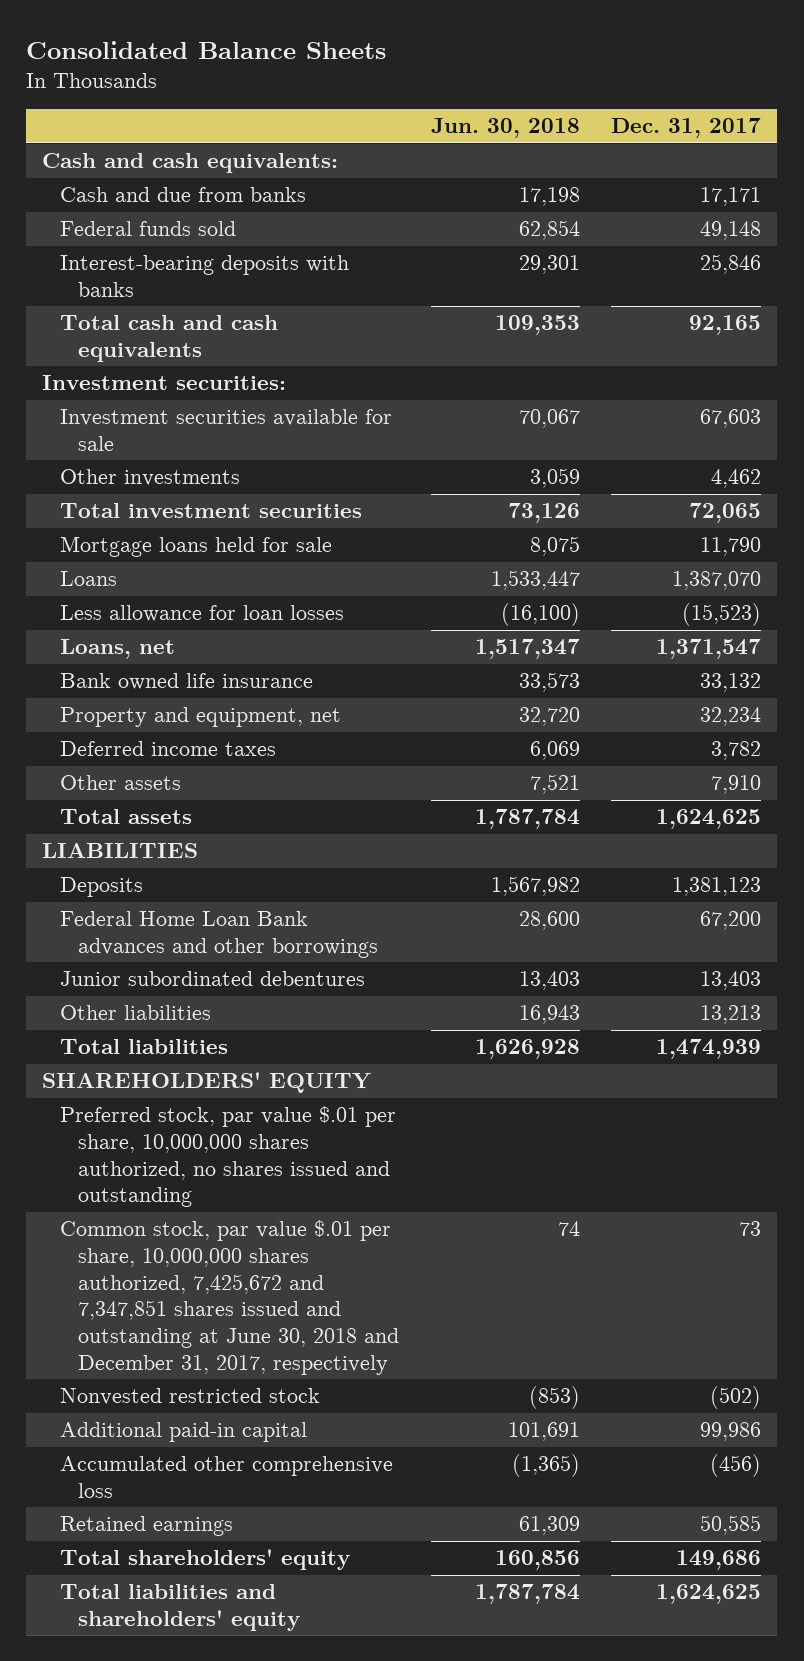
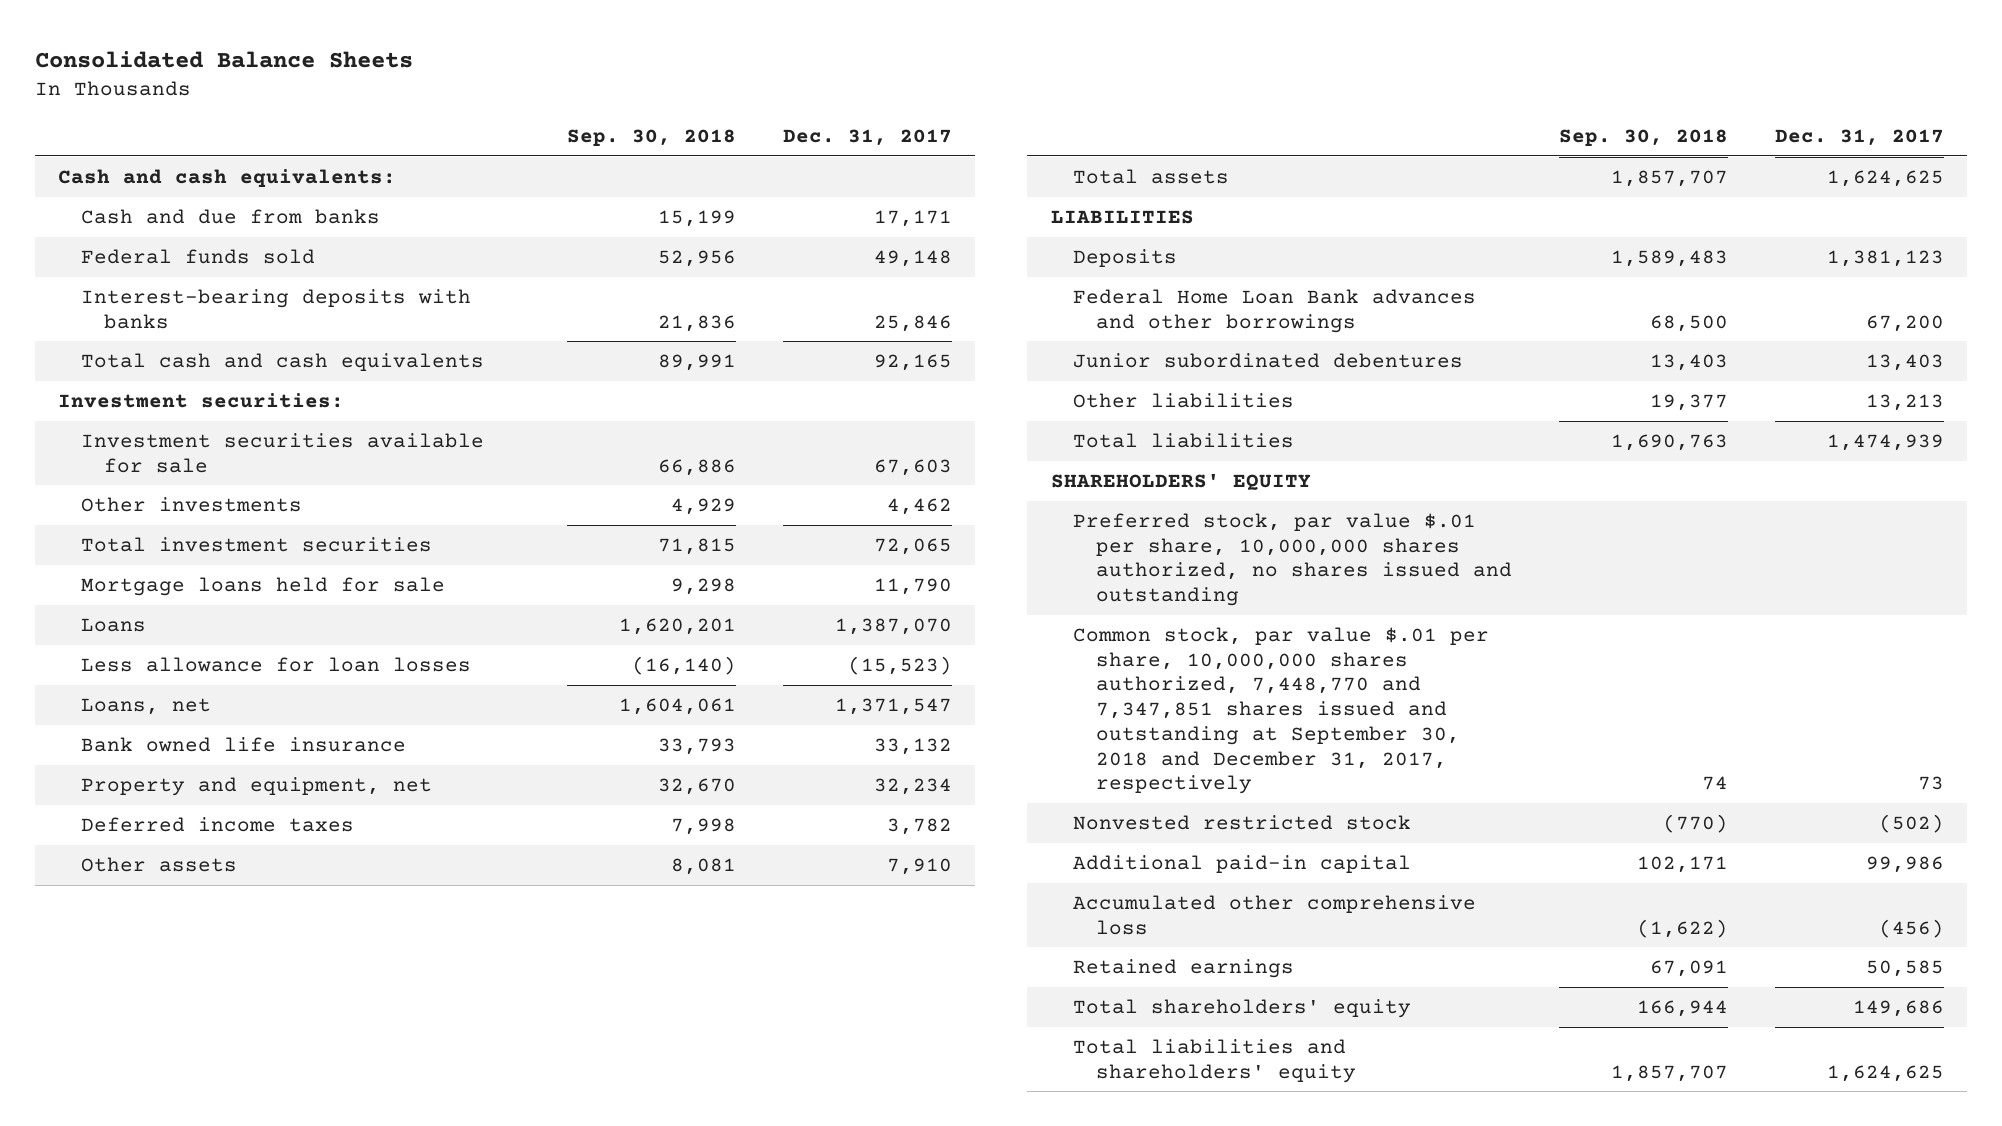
[430,118,580,139] Jun. 30, 2018 -> none
none -> [566,128,736,146] Sep. 30, 2018
[60,1220,400,1375] Common stock, par value $.01 per share, 10,000,000 shares authorized, 7,425,672 and 7,347,851 shares issued and outstanding at June 30, 2018 and December 31, 2017, respectively -> [1073,626,1490,795] Common stock, par value $.01 per share, 10,000,000 shares authorized, 7,448,770 and 7,347,851 shares issued and outstanding at September 30, 2018 and December 31, 2017, respectively

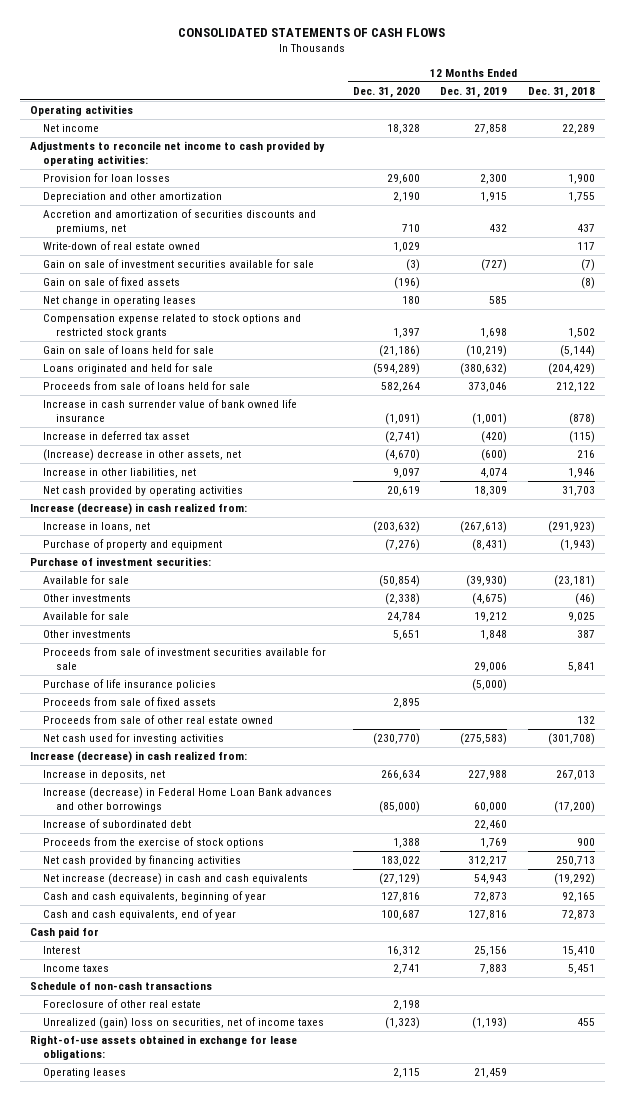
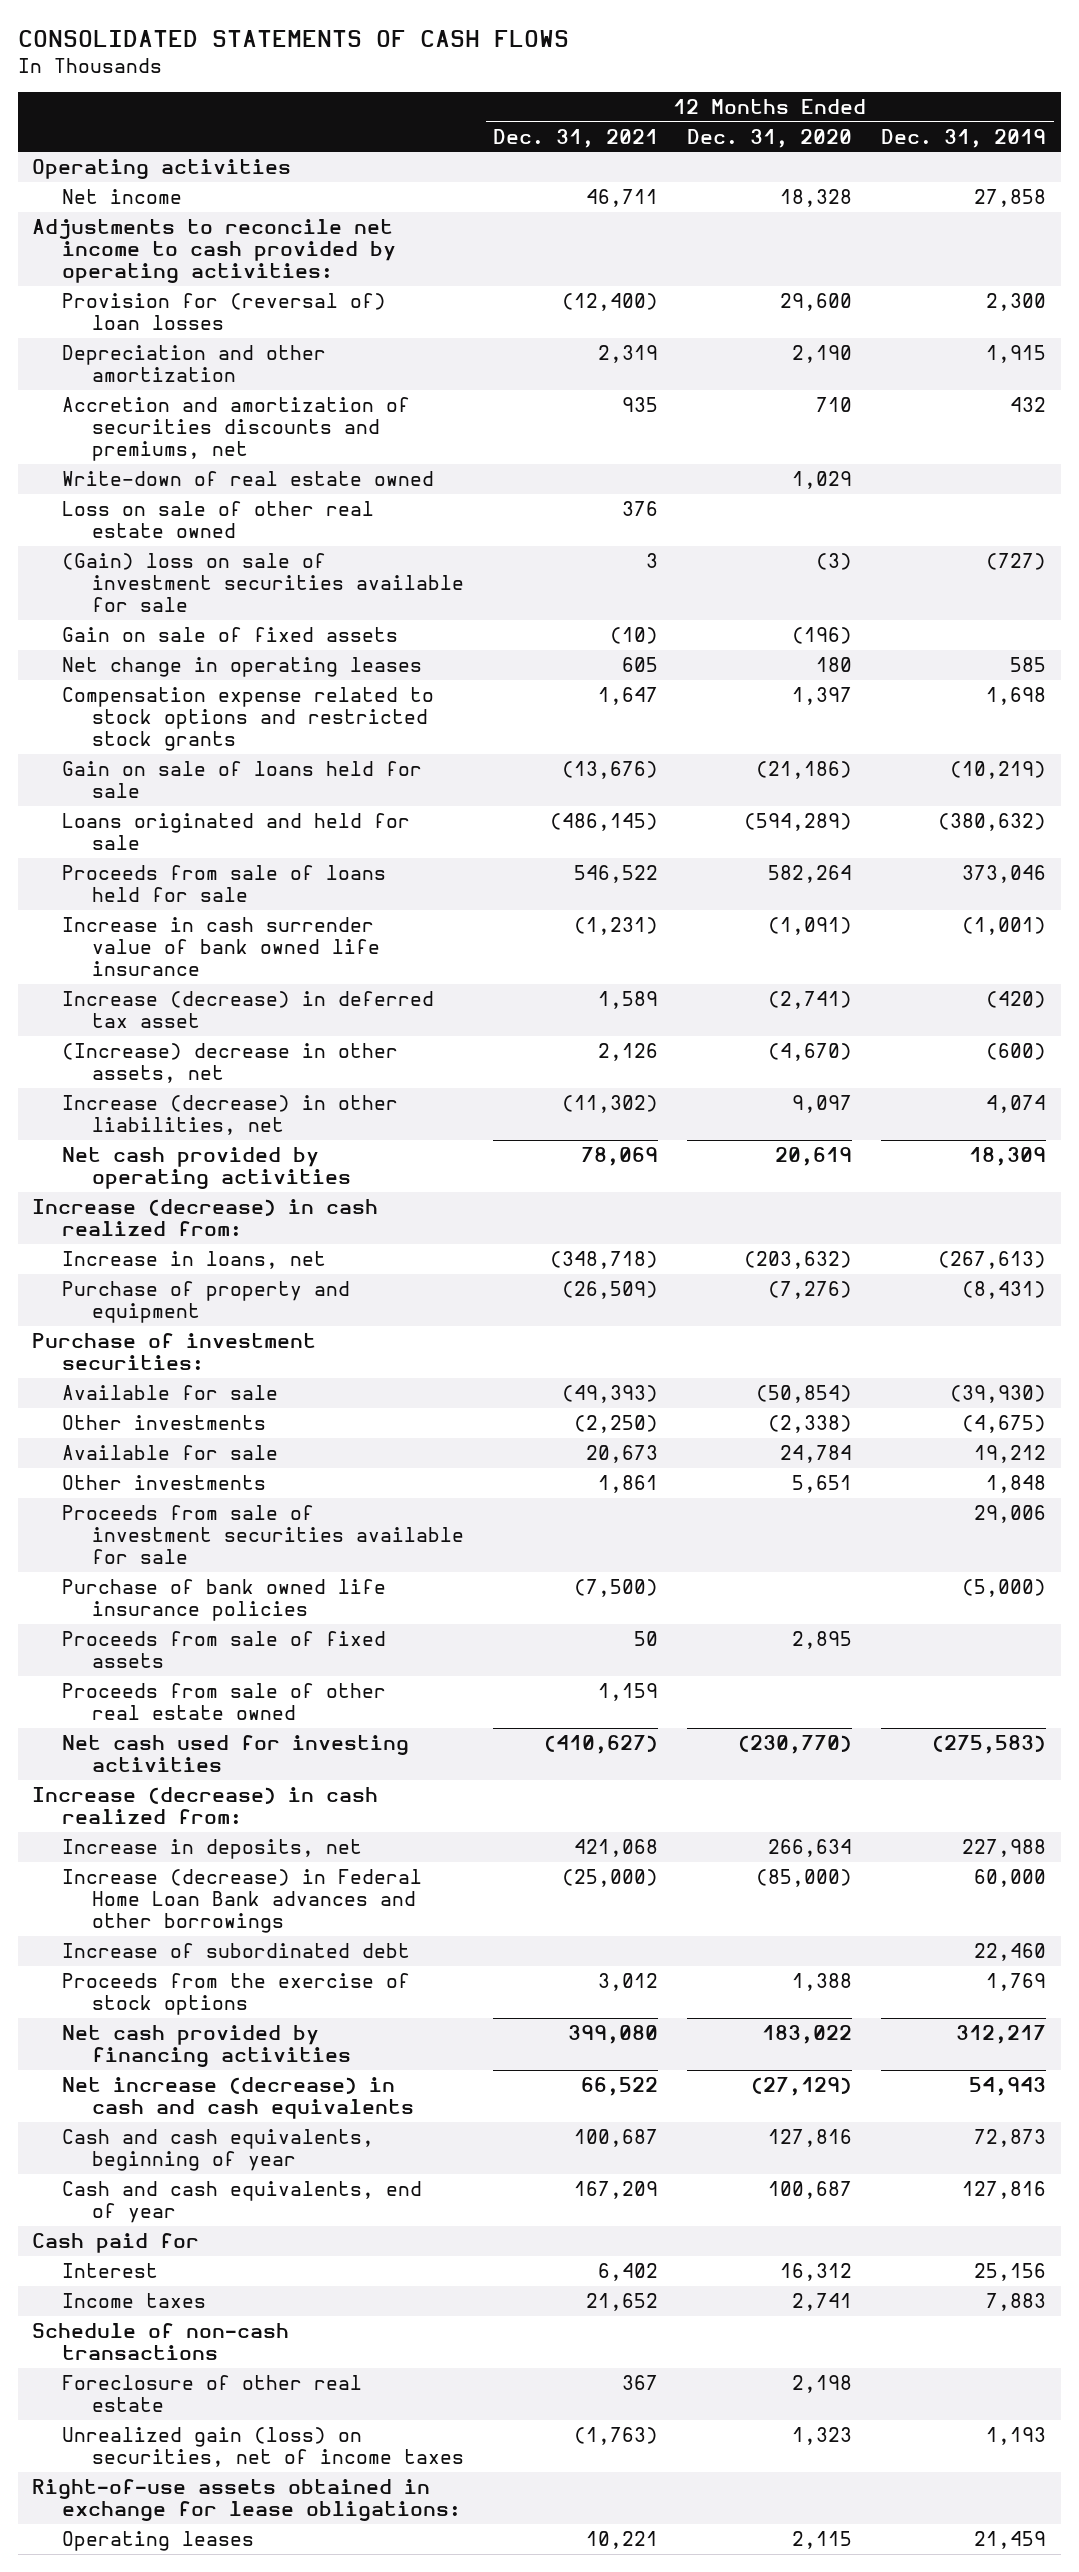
[527,86,595,98] Dec. 31, 2018 -> none
none -> [493,128,659,148] Dec. 31, 2021
[43,172,171,182] Provision for loan losses -> [62,293,387,331] Provision for (reversal of) loan losses
none -> [62,501,375,539] Loss on sale of other real estate owned
[43,258,315,268] Gain on sale of investment securities available for sale -> [62,553,465,612] (Gain) loss on sale of investment securities available for sale
[43,430,190,440] Increase in deferred tax asset -> [62,991,435,1029] Increase (decrease) in deferred tax asset
[43,467,197,478] Increase in other liabilities, net -> [62,1095,399,1136] Increase (decrease) in other liabilities, net
[43,678,217,690] Purchase of life insurance policies -> [62,1579,387,1622] Purchase of bank owned life insurance policies
[43,1016,325,1029] Unrealized (gain) loss on securities, net of income taxes -> [62,2427,465,2468] Unrealized gain (loss) on securities, net of income taxes
[384,1016,420,1029] (1,323) -> [792,2427,853,2446] 1,323
[472,1016,508,1029] (1,193) -> [986,2427,1047,2446] 1,193

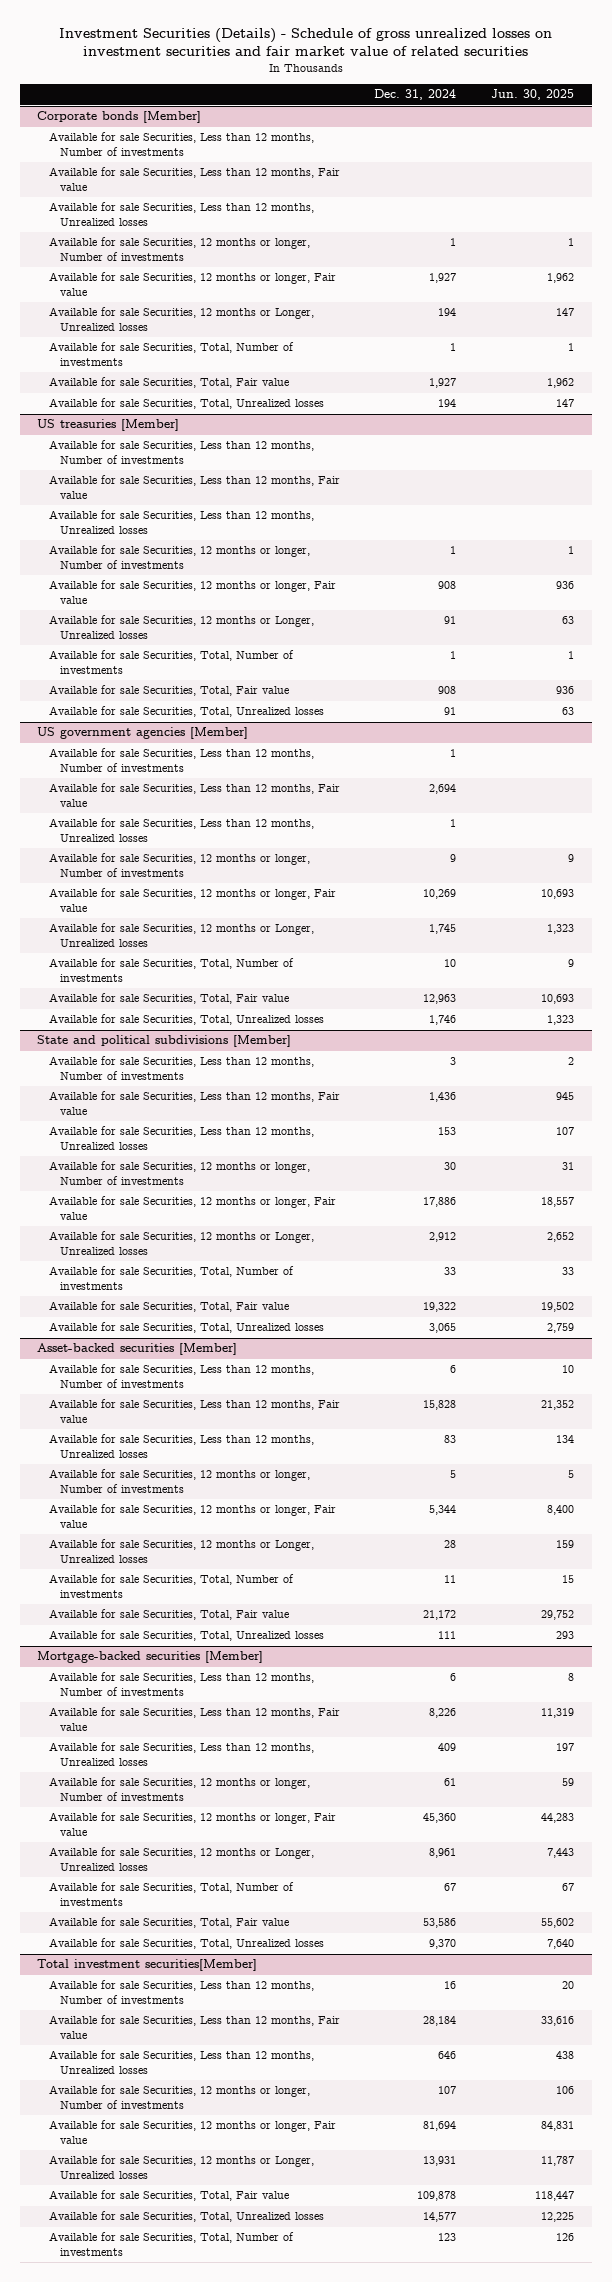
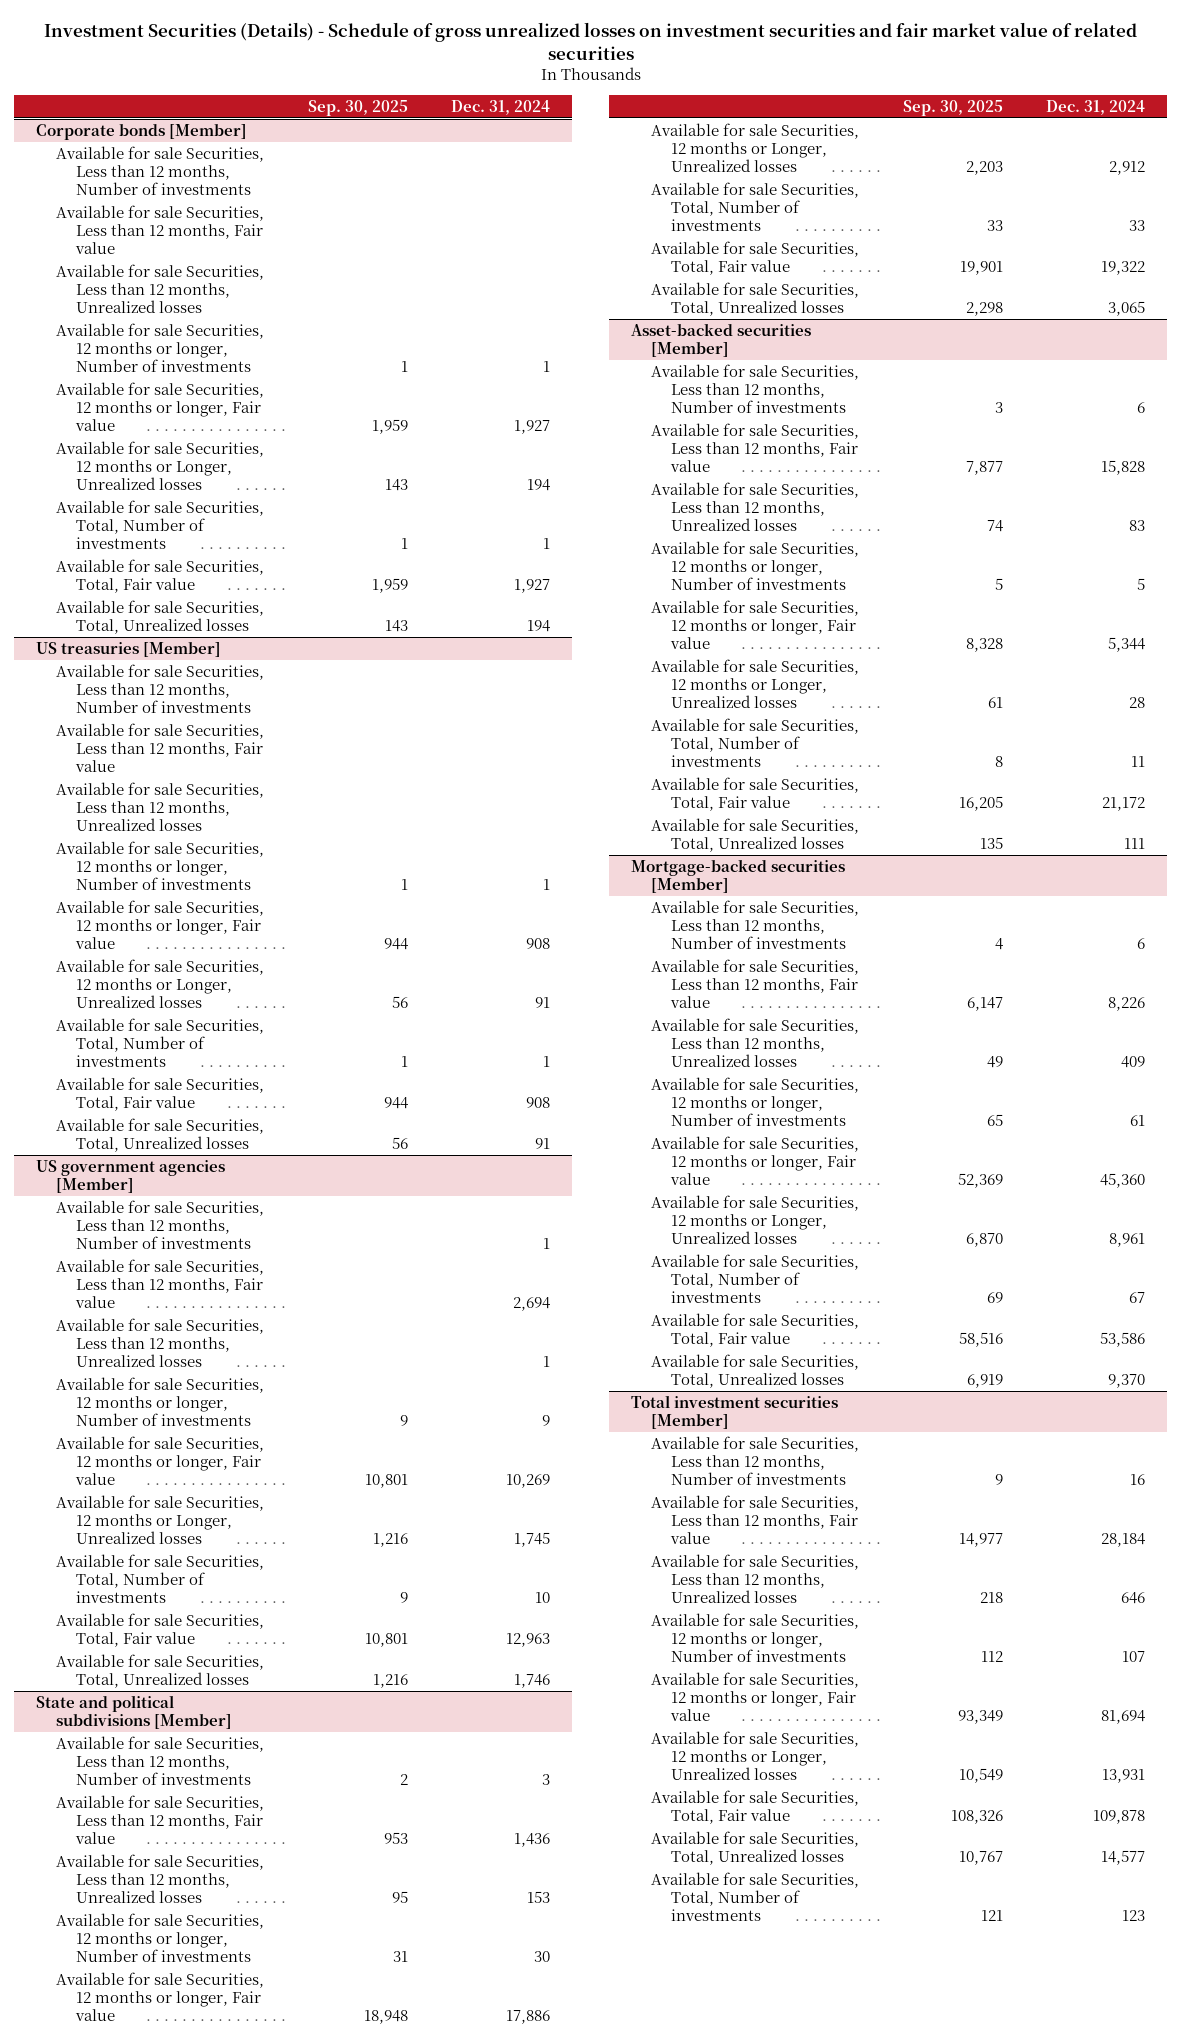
[491,89,575,101] Jun. 30, 2025 -> none
none -> [307,99,408,116] Sep. 30, 2025
[37,1959,258,1972] Total investment securities[Member] -> [630,1394,838,1429] Total investment securities [Member]

